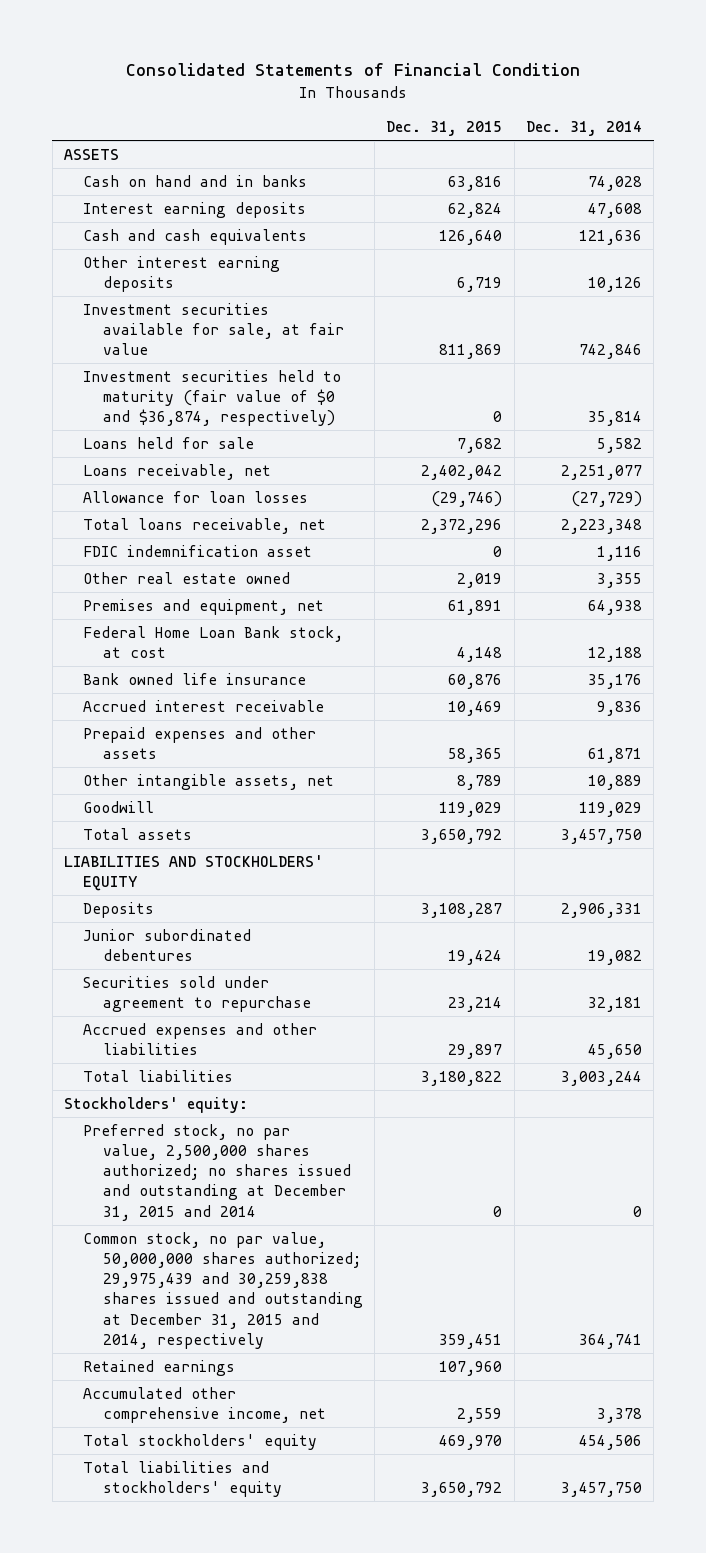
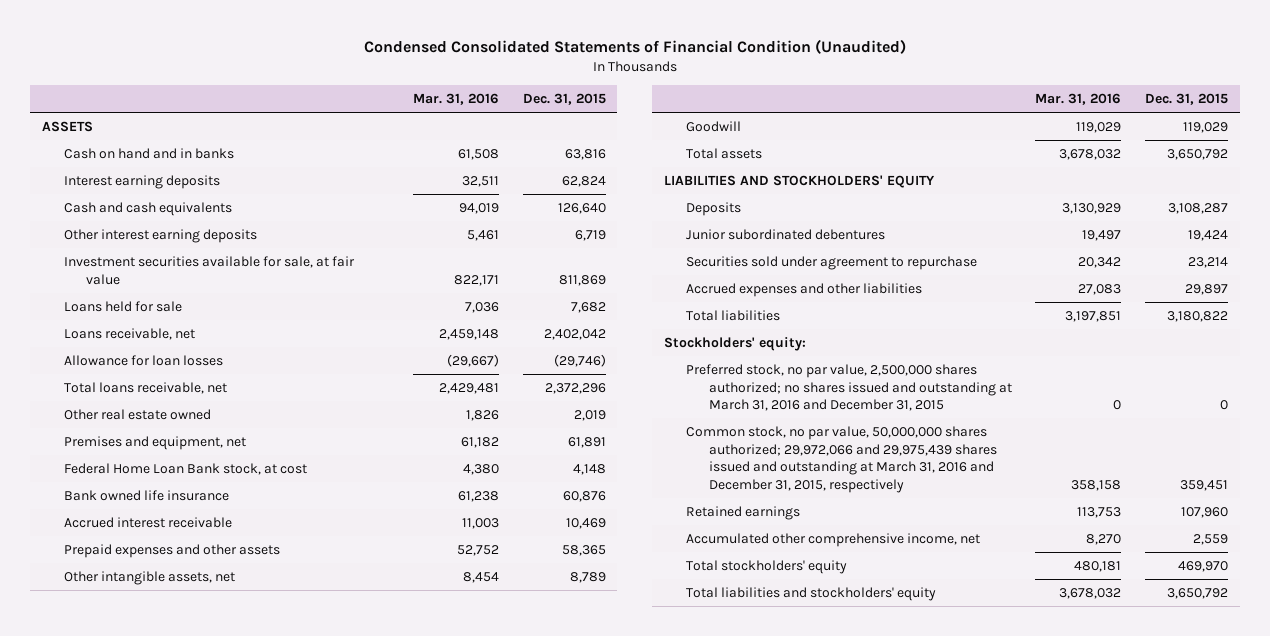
[125,63,580,77] Consolidated Statements of Financial Condition -> [363,38,906,54] Condensed Consolidated Statements of Financial Condition (Unaudited)
[526,121,643,137] Dec. 31, 2014 -> none
none -> [412,93,499,106] Mar. 31, 2016
[83,369,342,427] Investment securities held to maturity (fair value of $0 and $36,874, respectively) -> none
[83,544,313,557] FDIC indemnification asset -> none
[83,1123,351,1221] Preferred stock, no par value, 2,500,000 shares authorized; no shares issued and outstanding at December 31, 2015 and 2014 -> [686,363,1012,412] Preferred stock, no par value, 2,500,000 shares authorized; no shares issued and outstanding at March 31, 2016 and December 31, 2015
[83,1231,363,1349] Common stock, no par value, 50,000,000 shares authorized; 29,975,439 and 30,259,838 shares issued and outstanding at December 31, 2015 and 2014, respectively -> [686,425,997,493] Common stock, no par value, 50,000,000 shares authorized; 29,972,066 and 29,975,439 shares issued and outstanding at March 31, 2016 and December 31, 2015, respectively

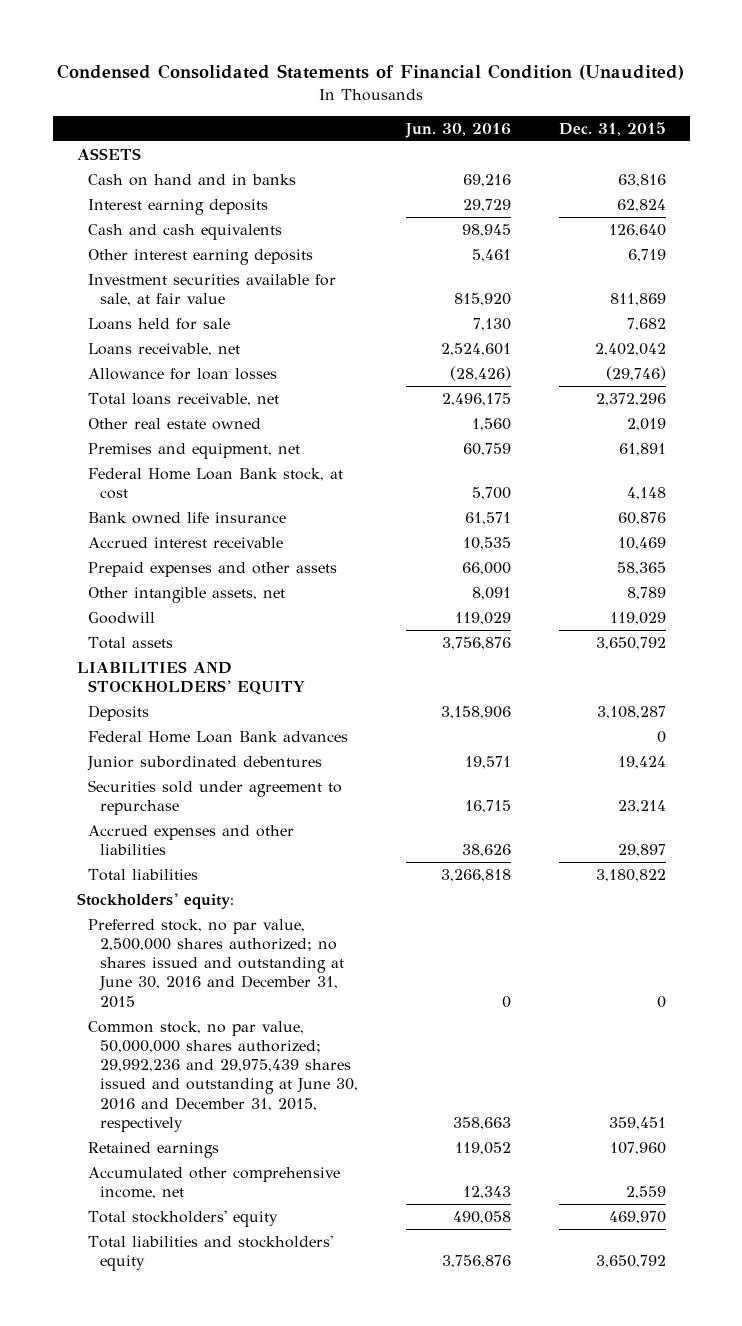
[412,93,499,106] Mar. 31, 2016 -> none
none -> [404,122,511,138] Jun. 30, 2016
none -> [88,731,349,744] Federal Home Loan Bank advances
[686,363,1012,412] Preferred stock, no par value, 2,500,000 shares authorized; no shares issued and outstanding at March 31, 2016 and December 31, 2015 -> [88,919,344,1008] Preferred stock, no par value, 2,500,000 shares authorized; no shares issued and outstanding at June 30, 2016 and December 31, 2015
[686,425,997,493] Common stock, no par value, 50,000,000 shares authorized; 29,972,066 and 29,975,439 shares issued and outstanding at March 31, 2016 and December 31, 2015, respectively -> [88,1021,358,1132] Common stock, no par value, 50,000,000 shares authorized; 29,992,236 and 29,975,439 shares issued and outstanding at June 30, 2016 and December 31, 2015, respectively

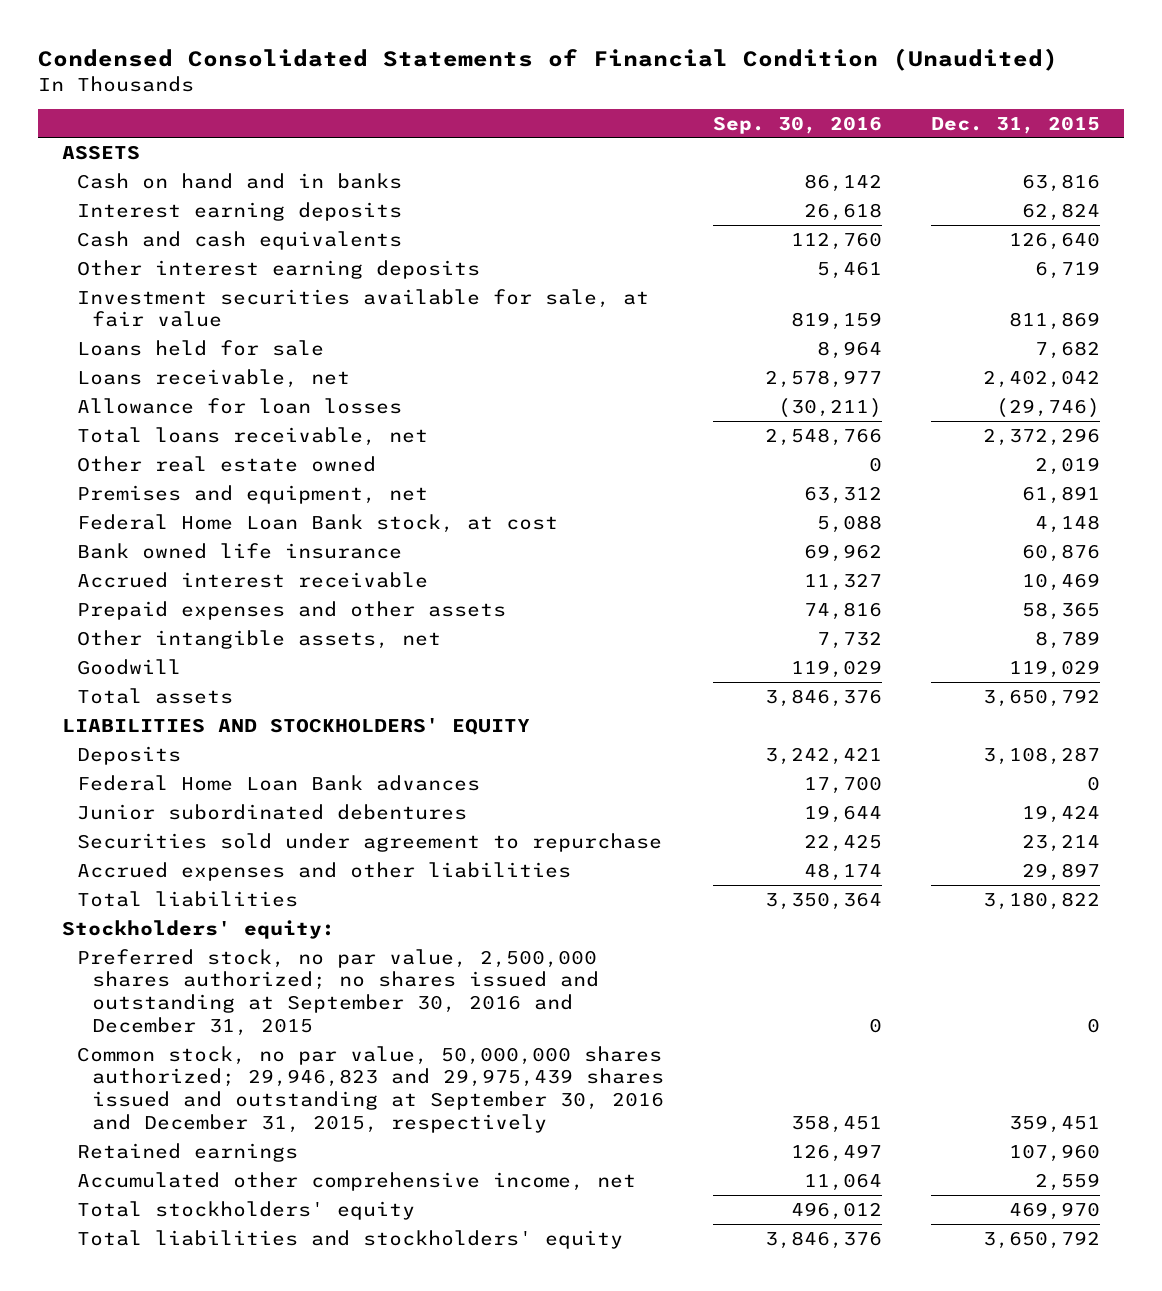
[404,122,511,138] Jun. 30, 2016 -> none
none -> [713,115,883,134] Sep. 30, 2016
[88,919,344,1008] Preferred stock, no par value, 2,500,000 shares authorized; no shares issued and outstanding at June 30, 2016 and December 31, 2015 -> [77,948,600,1037] Preferred stock, no par value, 2,500,000 shares authorized; no shares issued and outstanding at September 30, 2016 and December 31, 2015
[88,1021,358,1132] Common stock, no par value, 50,000,000 shares authorized; 29,992,236 and 29,975,439 shares issued and outstanding at June 30, 2016 and December 31, 2015, respectively -> [77,1045,665,1134] Common stock, no par value, 50,000,000 shares authorized; 29,946,823 and 29,975,439 shares issued and outstanding at September 30, 2016 and December 31, 2015, respectively

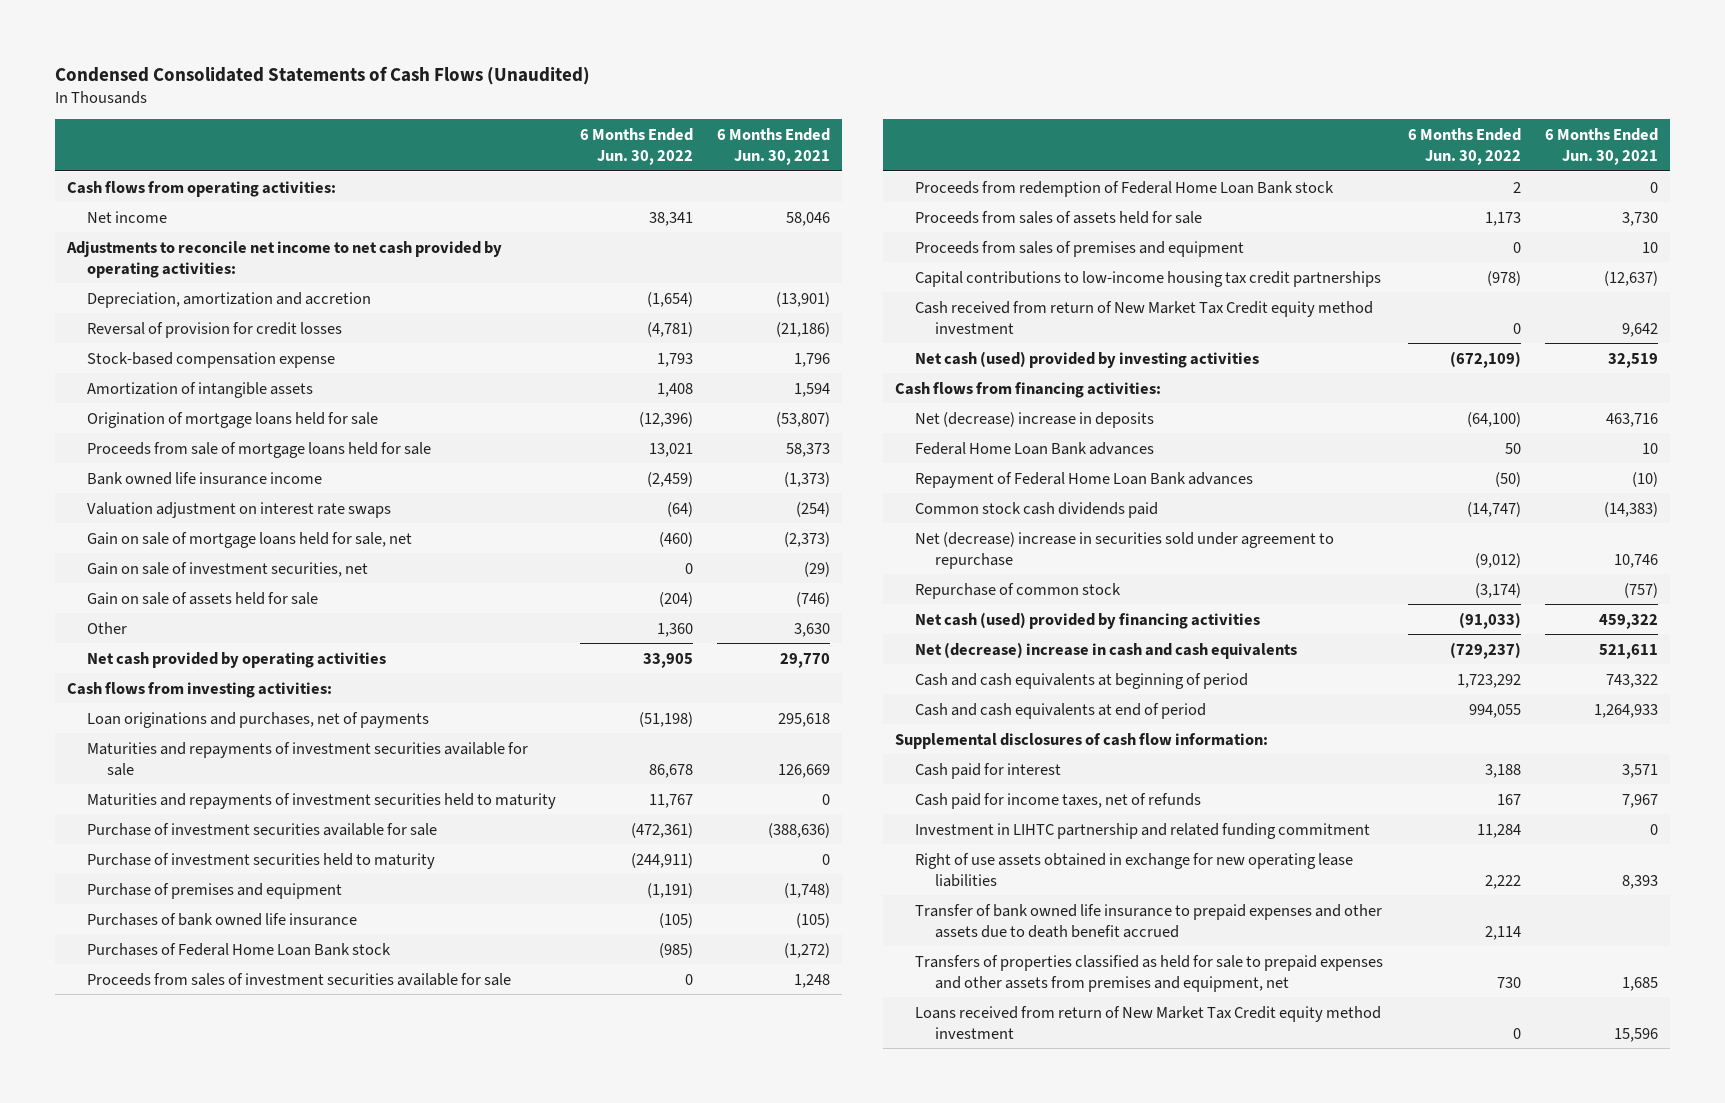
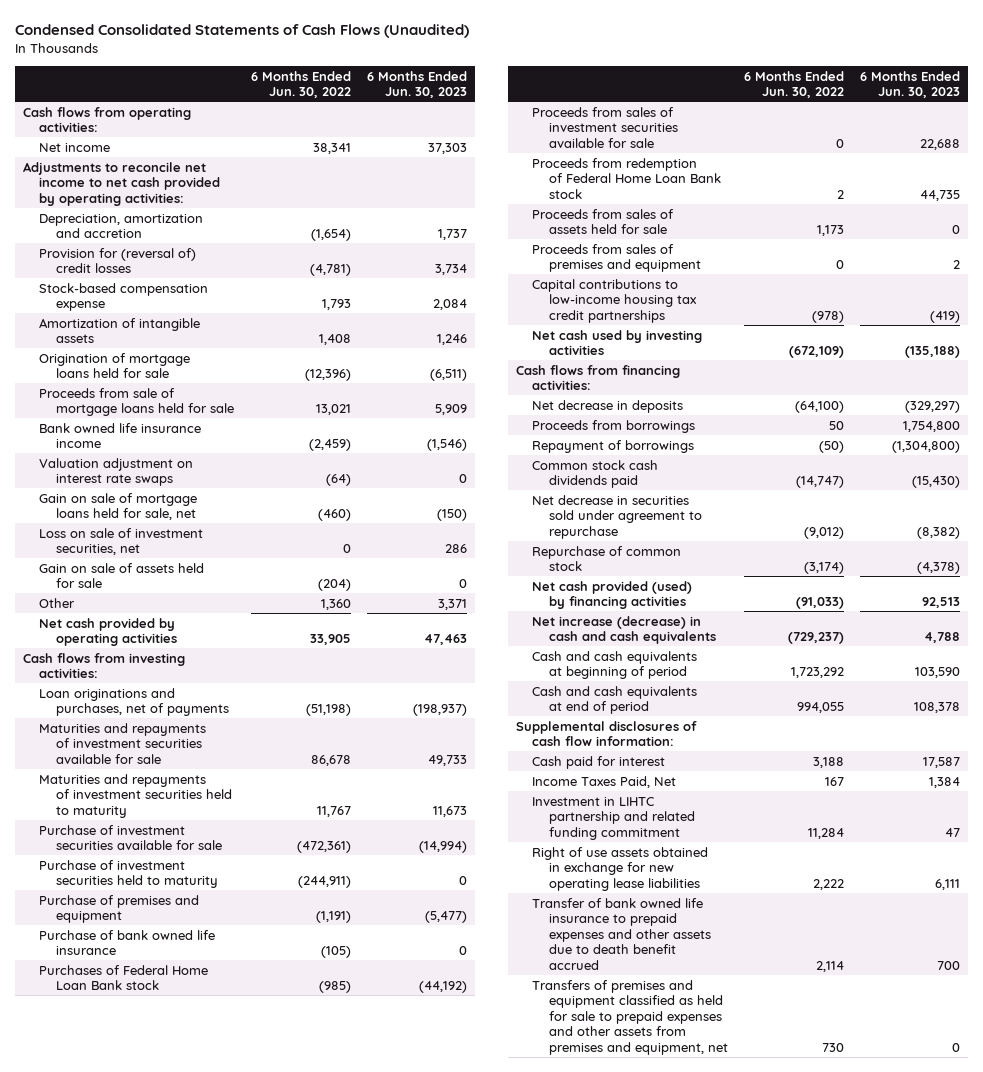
[716,127,830,165] 6 Months Ended Jun. 30, 2021 -> none
none -> [366,70,467,99] 6 Months Ended Jun. 30, 2023
[86,321,342,338] Reversal of provision for credit losses -> [39,247,197,274] Provision for (reversal of) credit losses
[86,561,368,577] Gain on sale of investment securities, net -> [39,527,204,556] Loss on sale of investment securities, net
[86,912,357,926] Purchases of bank owned life insurance -> [39,929,216,956] Purchase of bank owned life insurance
[914,300,1373,334] Cash received from return of New Market Tax Credit equity method investment -> none
[914,350,1259,368] Net cash (used) provided by investing activities -> [532,329,703,356] Net cash used by investing activities
[914,411,1154,428] Net (decrease) increase in deposits -> [532,399,684,413] Net decrease in deposits
[914,441,1154,455] Federal Home Loan Bank advances -> [532,419,696,433] Proceeds from borrowings
[914,471,1253,488] Repayment of Federal Home Loan Bank advances -> [532,439,695,453] Repayment of borrowings
[914,531,1334,569] Net (decrease) increase in securities sold under agreement to repurchase -> [532,494,703,539] Net decrease in securities sold under agreement to repurchase
[914,611,1260,629] Net cash (used) provided by financing activities -> [532,580,693,610] Net cash provided (used) by financing activities
[914,641,1297,659] Net (decrease) increase in cash and cash equivalents -> [532,615,717,645] Net increase (decrease) in cash and cash equivalents
[914,792,1201,809] Cash paid for income taxes, net of refunds -> [532,775,677,788] Income Taxes Paid, Net
[914,1005,1381,1039] Loans received from return of New Market Tax Credit equity method investment -> none
[914,954,1383,992] Transfers of properties classified as held for sale to prepaid expenses and other assets from premises and equipment, net -> [532,979,729,1056] Transfers of premises and equipment classified as held for sale to prepaid expenses and other assets from premises and equipment, net

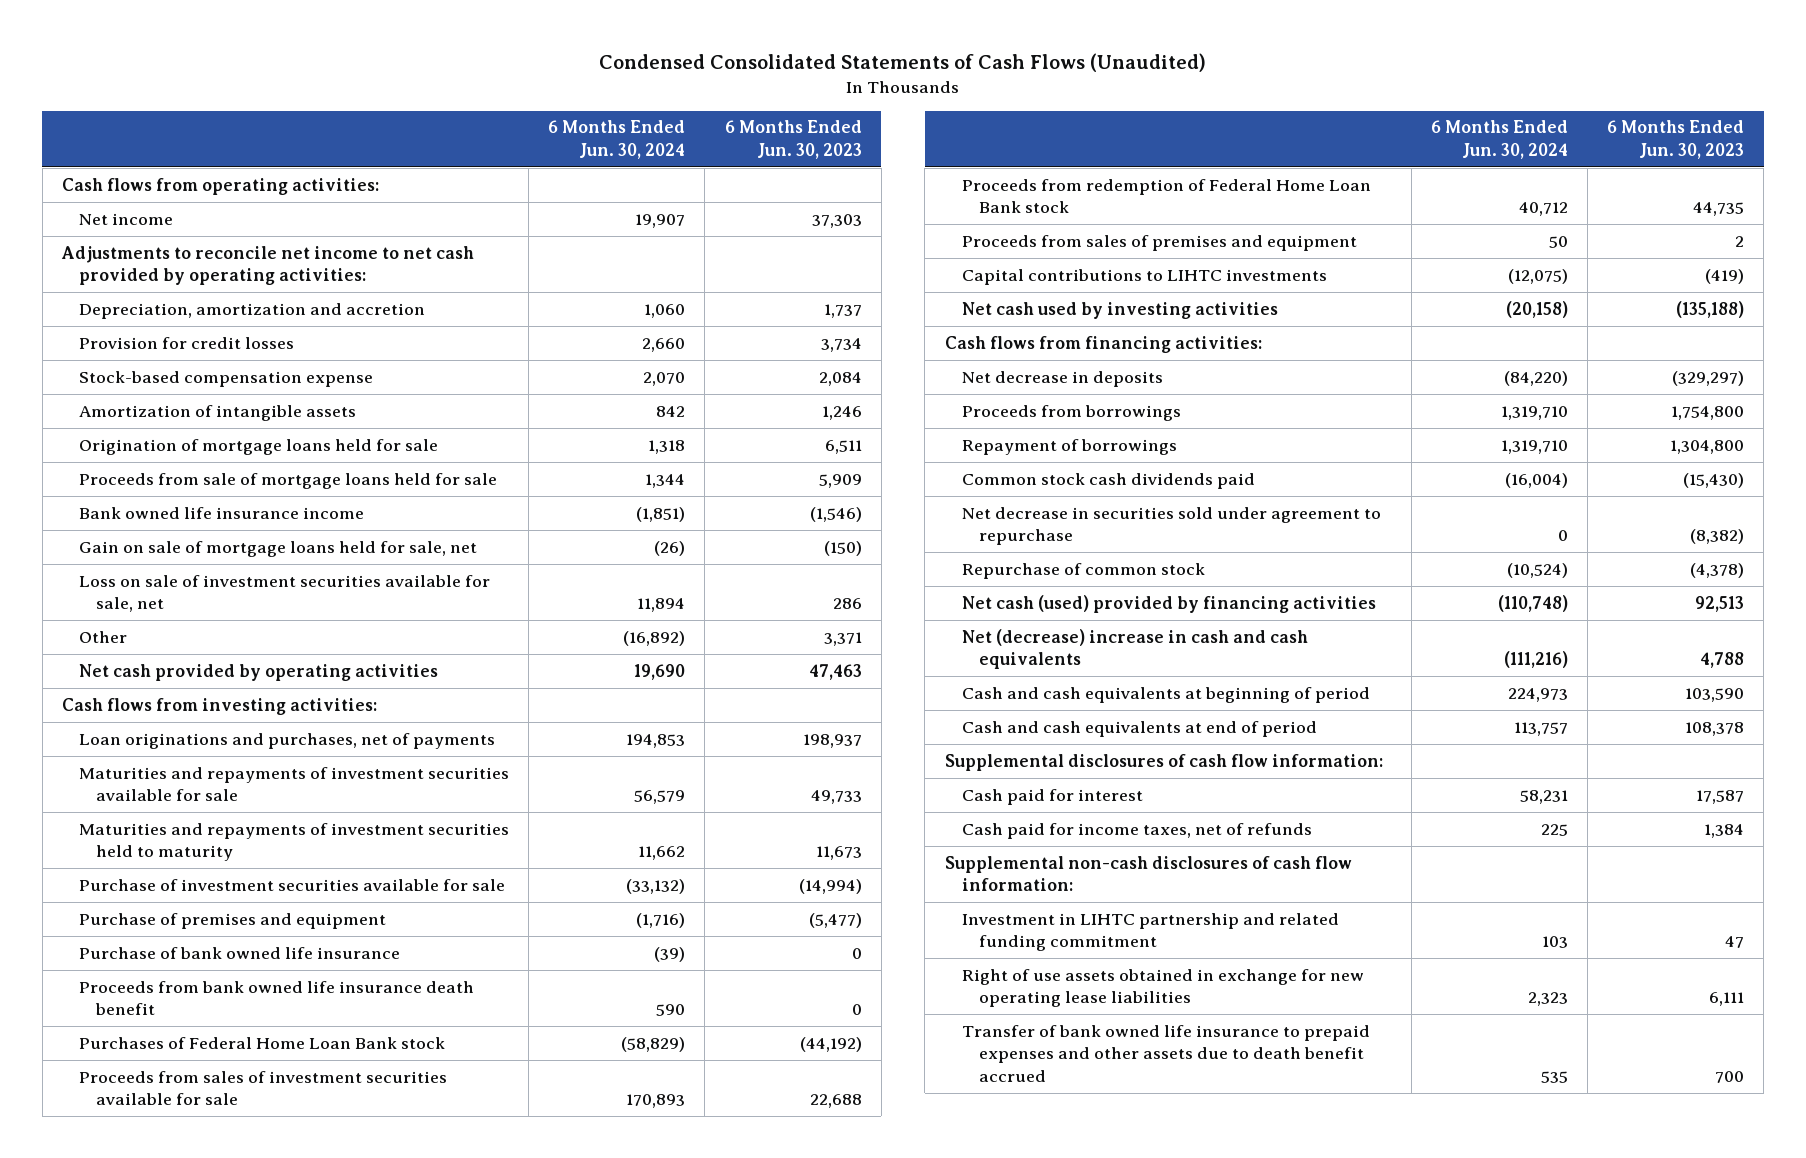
[251,70,352,99] 6 Months Ended Jun. 30, 2022 -> none
none -> [548,120,686,159] 6 Months Ended Jun. 30, 2024
[39,247,197,274] Provision for (reversal of) credit losses -> [78,336,294,349] Provision for credit losses
[429,369,467,382] (6,511) -> [824,439,862,454] 6,511
[39,457,194,487] Valuation adjustment on interest rate swaps -> none
[39,562,205,589] Gain on sale of assets held for sale -> none
[39,527,204,556] Loss on sale of investment securities, net -> [78,574,490,613] Loss on sale of investment securities available for sale, net
[412,704,467,717] (198,937) -> [802,733,862,748] 198,937
[39,859,219,889] Purchase of investment securities held to maturity -> none
none -> [78,980,474,1016] Proceeds from bank owned life insurance death benefit
[532,208,675,235] Proceeds from sales of assets held for sale -> none
[532,278,698,323] Capital contributions to low-income housing tax credit partnerships -> [961,268,1327,285] Capital contributions to LIHTC investments
[892,440,961,453] (1,304,800) -> [1670,439,1745,454] 1,304,800
[532,580,693,610] Net cash provided (used) by financing activities -> [961,594,1376,613] Net cash (used) provided by financing activities
[532,615,717,645] Net increase (decrease) in cash and cash equivalents -> [961,628,1308,670] Net (decrease) increase in cash and cash equivalents
[532,775,677,788] Income Taxes Paid, Net -> [961,822,1312,839] Cash paid for income taxes, net of refunds
none -> [944,855,1352,892] Supplemental non-cash disclosures of cash flow information:
[532,979,729,1056] Transfers of premises and equipment classified as held for sale to prepaid expenses and other assets from premises and equipment, net -> none

